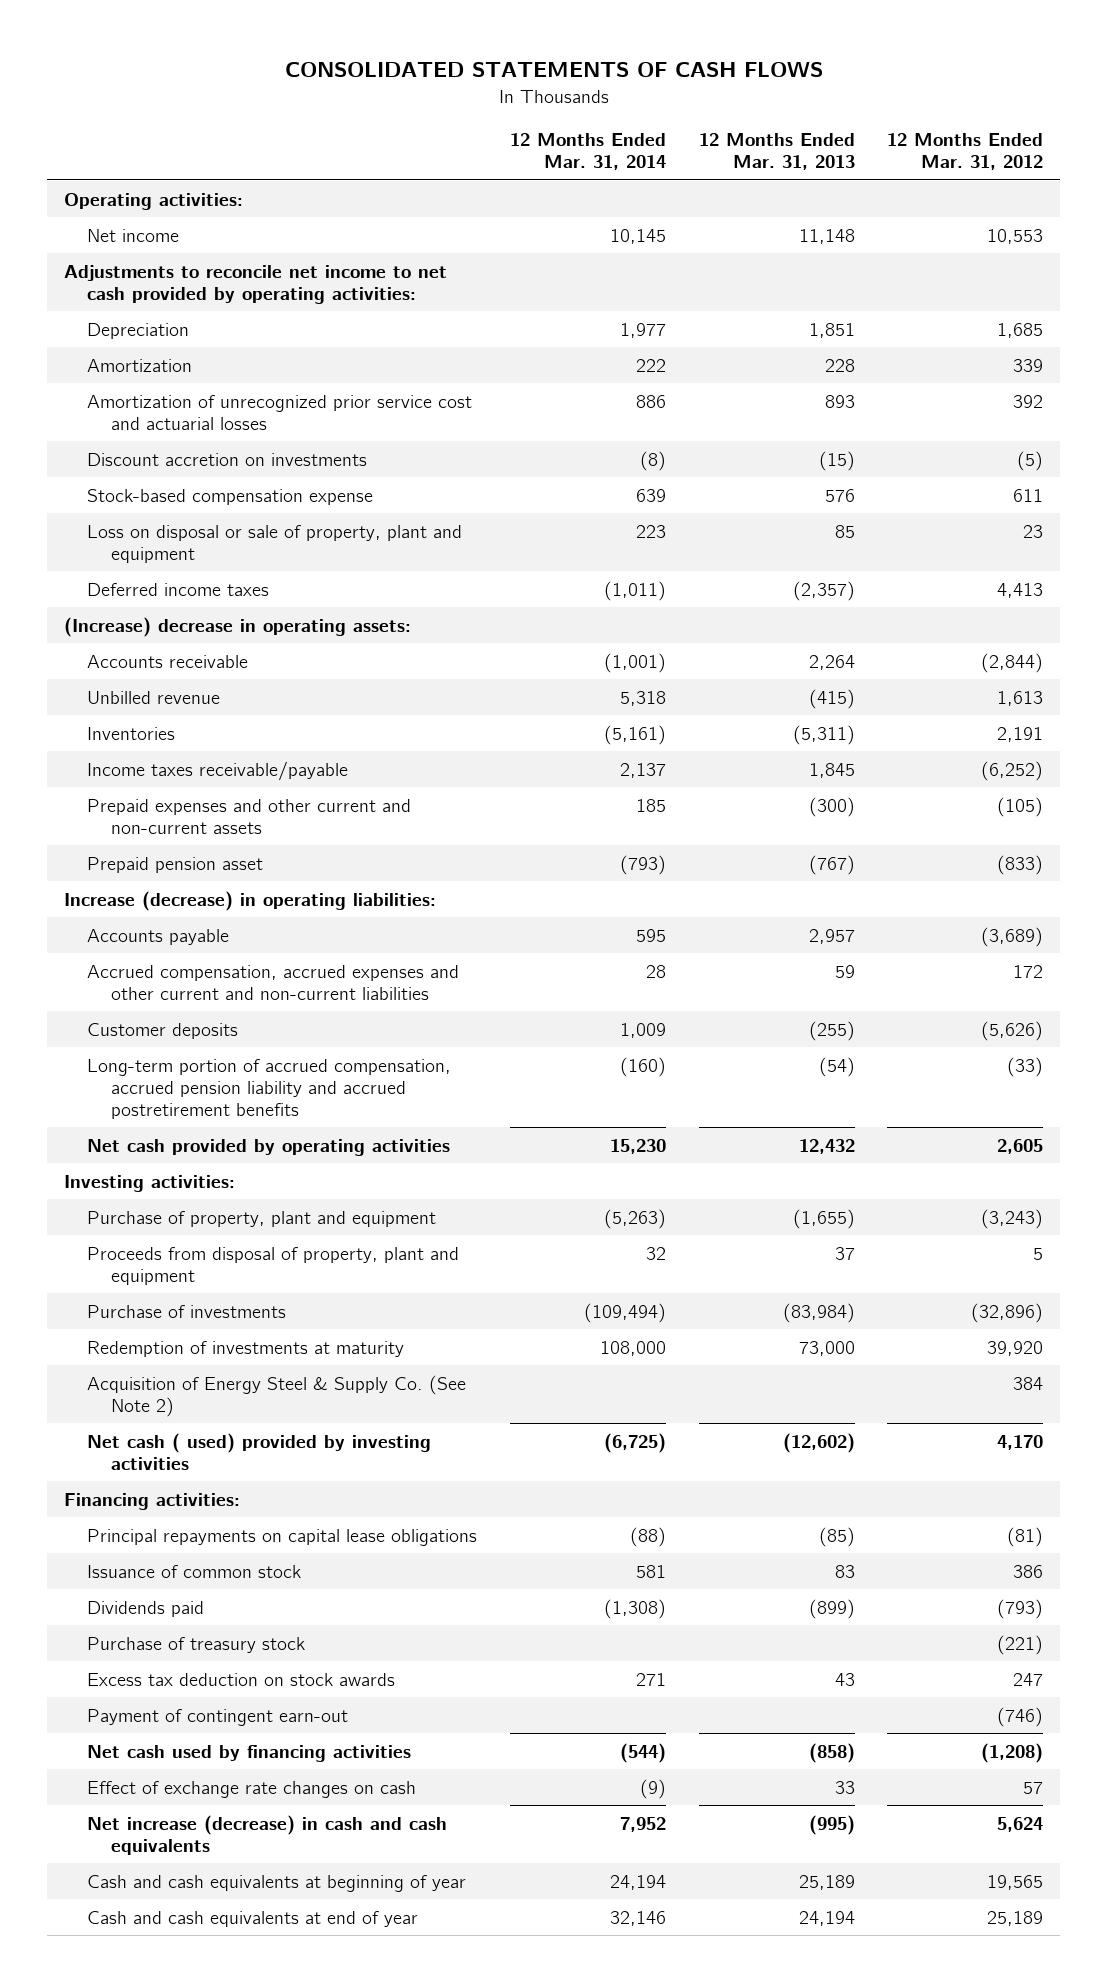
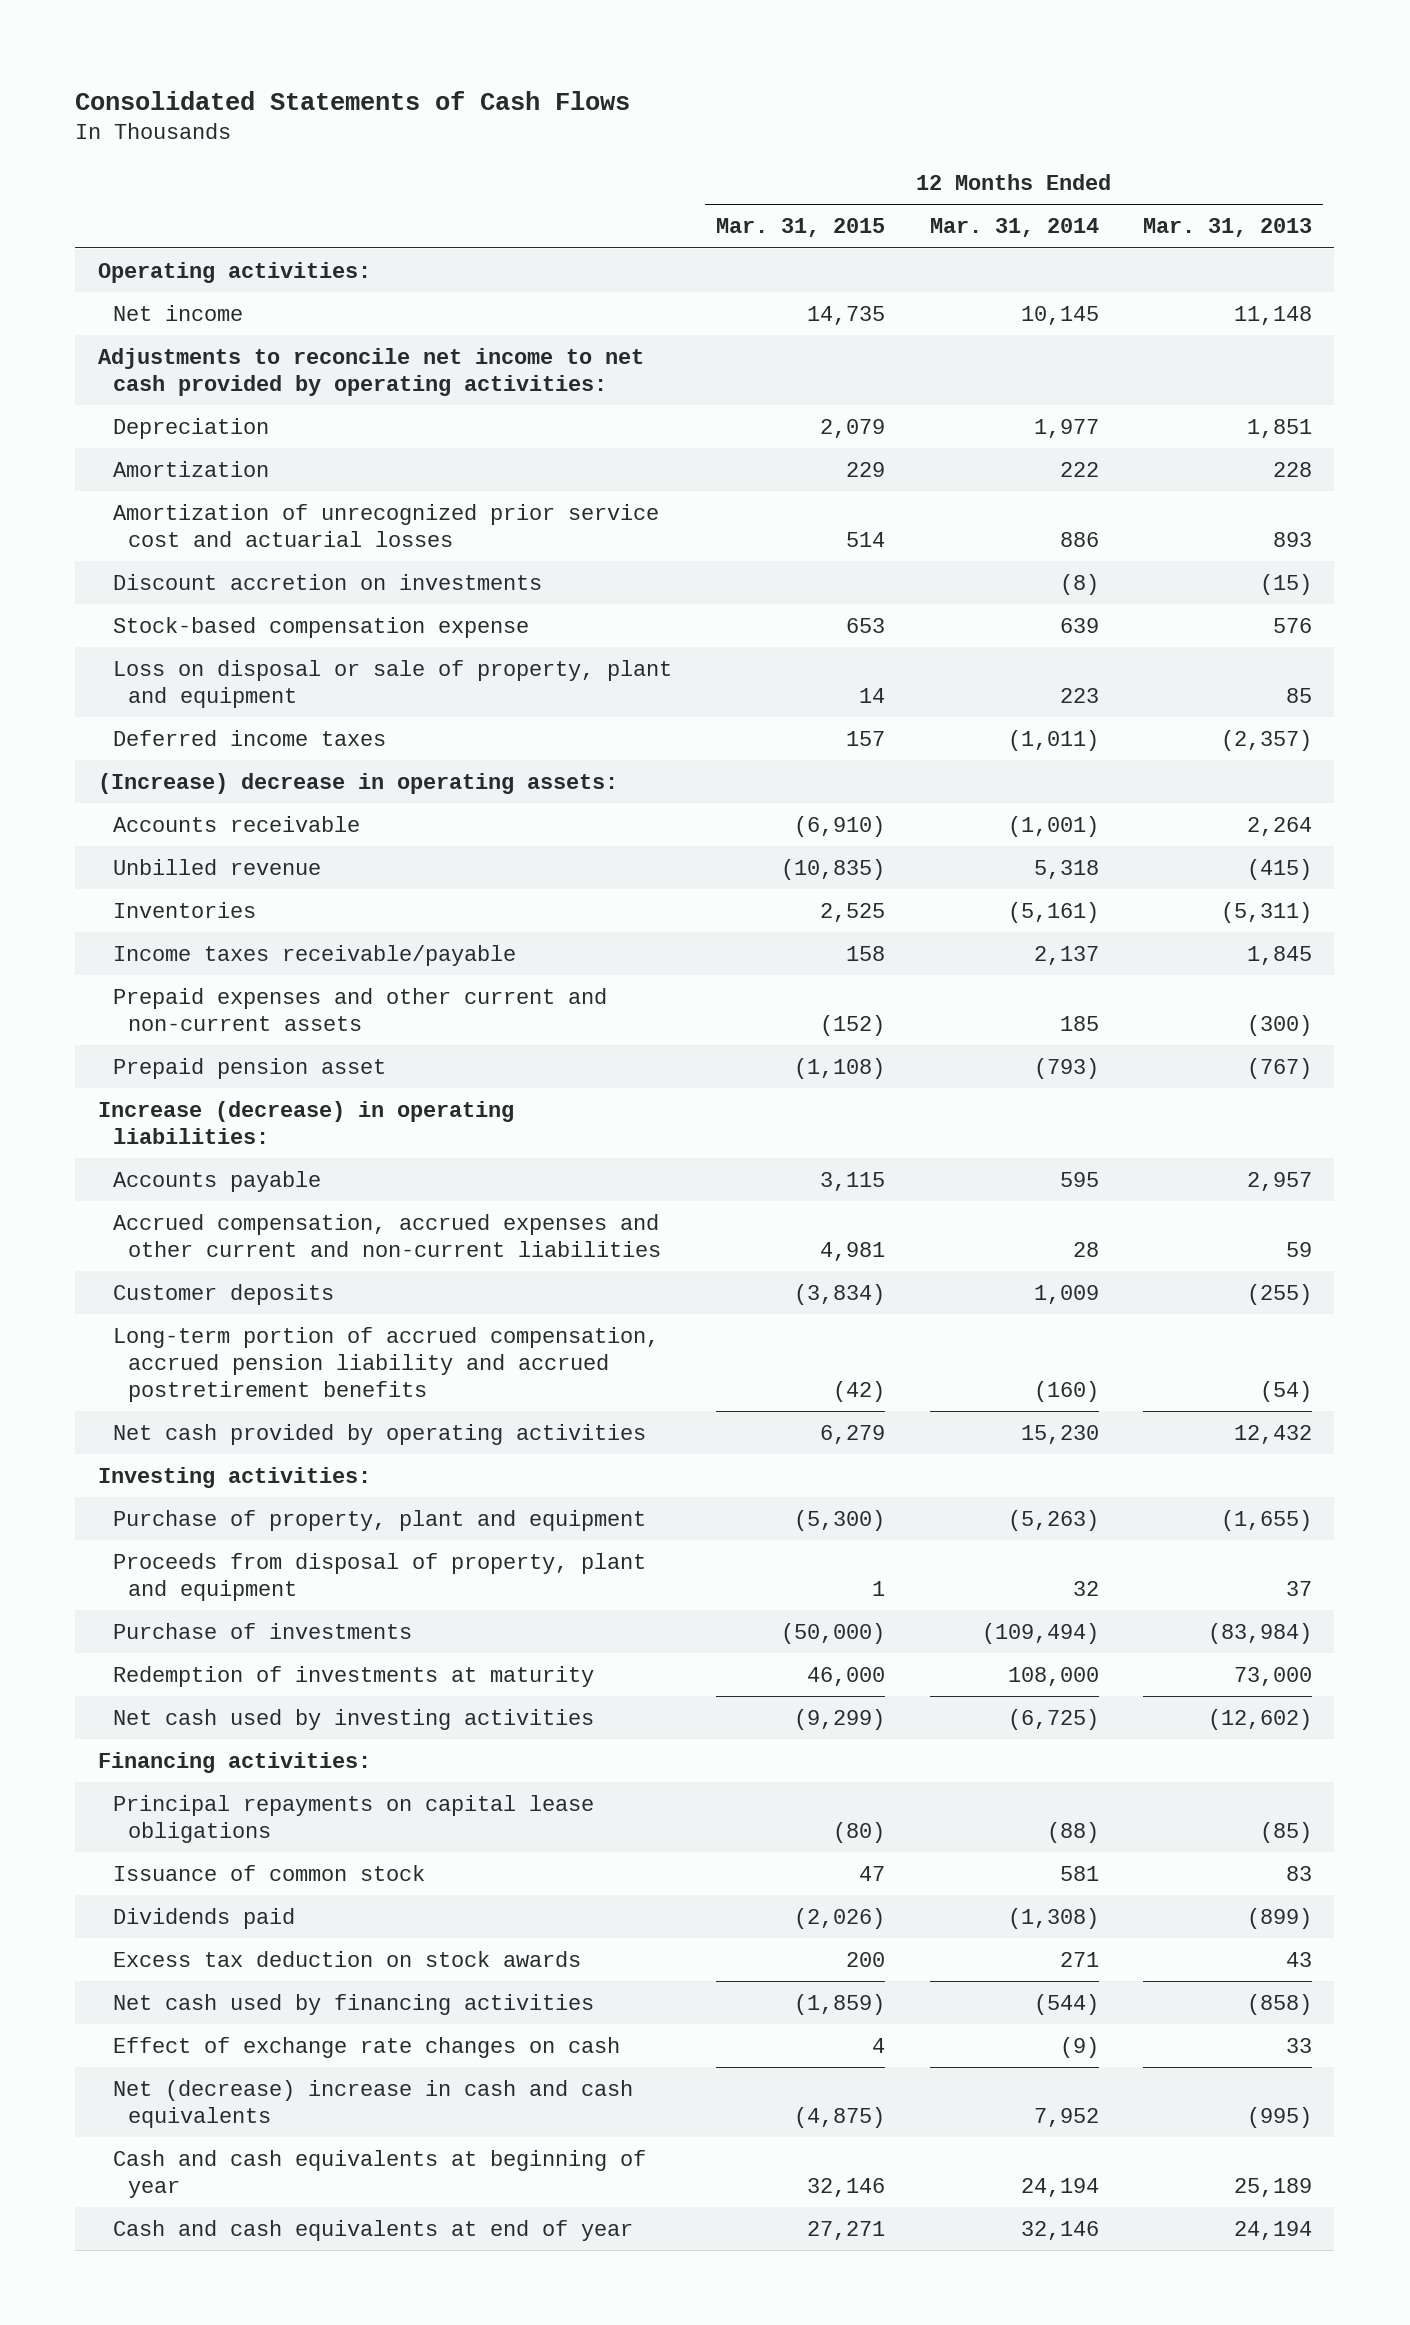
[284,61,823,77] CONSOLIDATED STATEMENTS OF CASH FLOWS -> [75,90,631,110] Consolidated Statements of Cash Flows
[887,133,1044,171] 12 Months Ended Mar. 31, 2012 -> none
none -> [716,218,886,238] Mar. 31, 2015
[87,1374,467,1417] Acquisition of Energy Steel & Supply Co. (See Note 2) -> none
[87,1432,432,1470] Net cash ( used) provided by investing activities -> [113,1708,595,1730] Net cash used by investing activities
[87,1636,306,1653] Purchase of treasury stock -> none
[87,1708,349,1726] Payment of contingent earn-out -> none
[87,1814,448,1855] Net increase (decrease) in cash and cash equivalents -> [113,2079,634,2129] Net (decrease) increase in cash and cash equivalents

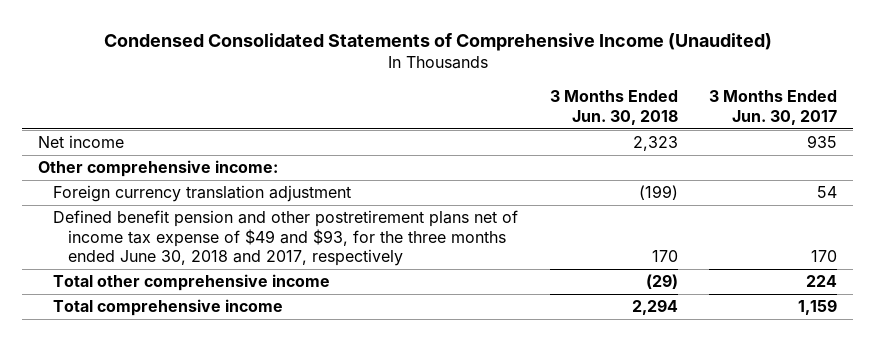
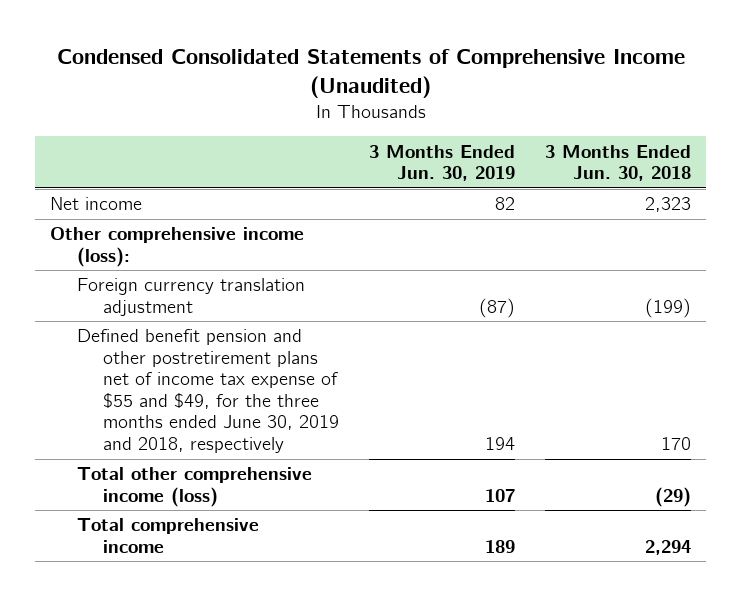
[709,90,838,125] 3 Months Ended Jun. 30, 2017 -> none
none -> [369,144,516,182] 3 Months Ended Jun. 30, 2019
[37,160,278,178] Other comprehensive income: -> [50,227,305,267] Other comprehensive income (loss):
[52,210,518,267] Defined benefit pension and other postretirement plans net of income tax expense of $49 and $93, for the three months ended June 30, 2018 and 2017, respectively -> [76,329,340,453] Defined benefit pension and other postretirement plans net of income tax expense of $55 and $49, for the three months ended June 30, 2019 and 2018, respectively
[52,274,330,292] Total other comprehensive income -> [76,467,312,507] Total other comprehensive income (loss)

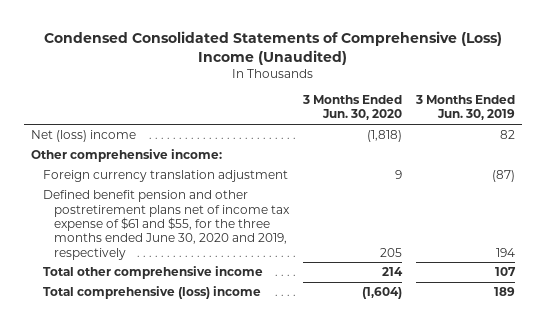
[56,49,685,98] Condensed Consolidated Statements of Comprehensive Income (Unaudited) -> [43,31,502,65] Condensed Consolidated Statements of Comprehensive (Loss) Income (Unaudited)
[545,144,692,182] 3 Months Ended Jun. 30, 2018 -> none
none -> [301,95,402,121] 3 Months Ended Jun. 30, 2020
[50,197,143,211] Net income -> [31,130,137,143] Net (loss) income
[50,227,305,267] Other comprehensive income (loss): -> [31,149,223,163] Other comprehensive income:
[76,329,340,453] Defined benefit pension and other postretirement plans net of income tax expense of $55 and $49, for the three months ended June 30, 2019 and 2018, respectively -> [42,190,290,260] Defined benefit pension and other postretirement plans net of income tax expense of $61 and $55, for the three months ended June 30, 2020 and 2019, respectively
[76,467,312,507] Total other comprehensive income (loss) -> [42,266,263,280] Total other comprehensive income
[76,518,259,553] Total comprehensive income -> [42,286,261,300] Total comprehensive (loss) income

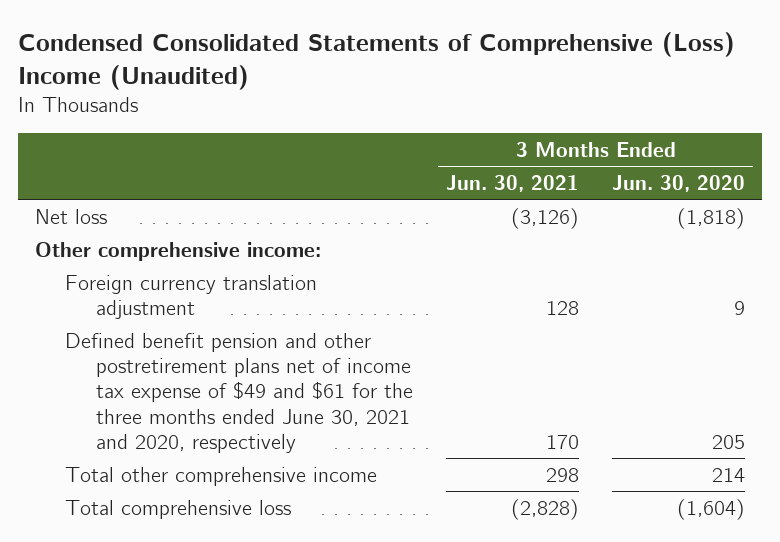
[414,95,515,121] 3 Months Ended Jun. 30, 2019 -> none
none -> [446,174,580,192] Jun. 30, 2021
[31,130,137,143] Net (loss) income -> [34,208,107,224] Net loss
[42,190,290,260] Defined benefit pension and other postretirement plans net of income tax expense of $61 and $55, for the three months ended June 30, 2020 and 2019, respectively -> [65,332,414,453] Defined benefit pension and other postretirement plans net of income tax expense of $49 and $61 for the three months ended June 30, 2021 and 2020, respectively
[42,286,261,300] Total comprehensive (loss) income -> [65,499,292,519] Total comprehensive loss

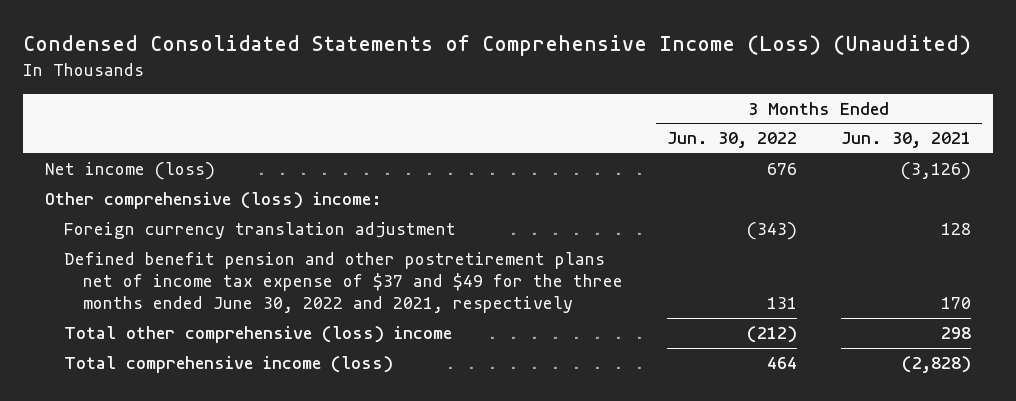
[18,31,736,90] Condensed Consolidated Statements of Comprehensive (Loss) Income (Unaudited) -> [22,35,971,57] Condensed Consolidated Statements of Comprehensive Income (Loss) (Unaudited)
[612,174,746,192] Jun. 30, 2020 -> none
none -> [666,132,797,149] Jun. 30, 2022
[34,208,107,224] Net loss -> [44,162,215,181] Net income (loss)
[34,241,321,261] Other comprehensive income: -> [44,192,382,210] Other comprehensive (loss) income:
[65,332,414,453] Defined benefit pension and other postretirement plans net of income tax expense of $49 and $61 for the three months ended June 30, 2021 and 2020, respectively -> [63,252,623,314] Defined benefit pension and other postretirement plans net of income tax expense of $37 and $49 for the three months ended June 30, 2022 and 2021, respectively
[65,466,378,486] Total other comprehensive income -> [63,326,452,344] Total other comprehensive (loss) income
[65,499,292,519] Total comprehensive loss -> [63,356,393,374] Total comprehensive income (loss)

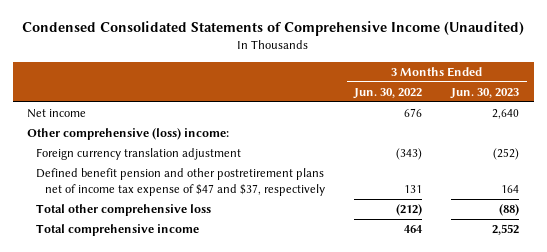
[22,35,971,57] Condensed Consolidated Statements of Comprehensive Income (Loss) (Unaudited) -> [22,21,525,37] Condensed Consolidated Statements of Comprehensive Income (Unaudited)
[840,132,971,149] Jun. 30, 2021 -> none
none -> [450,87,520,99] Jun. 30, 2023
[44,162,215,181] Net income (loss) -> [27,109,87,119] Net income
[63,252,623,314] Defined benefit pension and other postretirement plans net of income tax expense of $37 and $49 for the three months ended June 30, 2022 and 2021, respectively -> [36,168,326,197] Defined benefit pension and other postretirement plans net of income tax expense of $47 and $37, respectively
[63,326,452,344] Total other comprehensive (loss) income -> [36,204,212,217] Total other comprehensive loss
[63,356,393,374] Total comprehensive income (loss) -> [36,224,200,237] Total comprehensive income

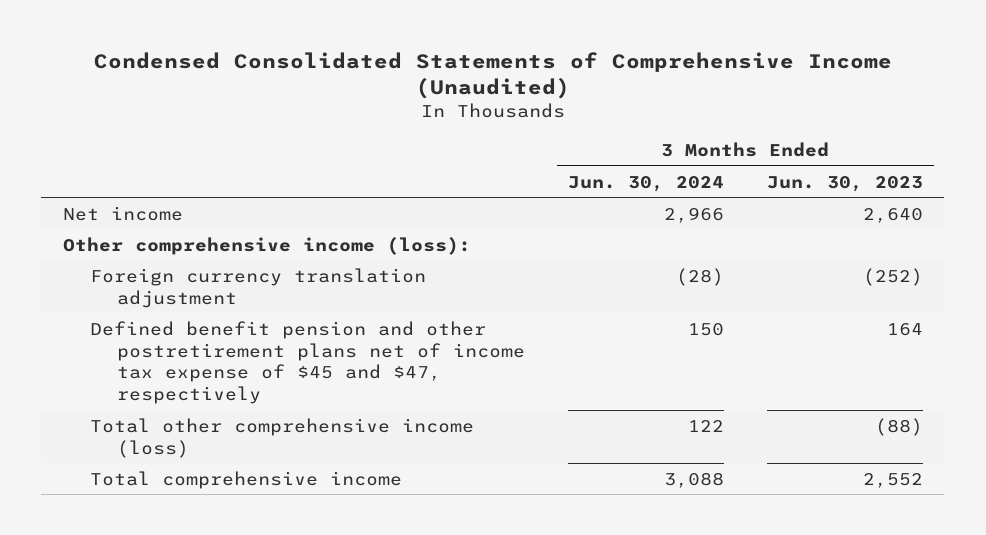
[353,87,423,99] Jun. 30, 2022 -> none
none -> [567,175,724,192] Jun. 30, 2024
[27,128,230,141] Other comprehensive (loss) income: -> [62,236,471,255] Other comprehensive income (loss):
[36,168,326,197] Defined benefit pension and other postretirement plans net of income tax expense of $47 and $37, respectively -> [89,320,525,405] Defined benefit pension and other postretirement plans net of income tax expense of $45 and $47, respectively
[36,204,212,217] Total other comprehensive loss -> [89,417,474,458] Total other comprehensive income (loss)

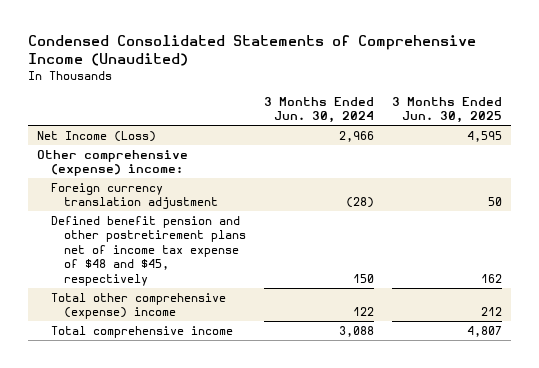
[766,175,923,192] Jun. 30, 2023 -> none
none -> [392,96,503,124] 3 Months Ended Jun. 30, 2025
[62,205,183,221] Net income -> [37,130,157,142] Net Income (Loss)
[62,236,471,255] Other comprehensive income (loss): -> [37,149,189,177] Other comprehensive (expense) income:
[89,320,525,405] Defined benefit pension and other postretirement plans net of income tax expense of $45 and $47, respectively -> [50,215,247,286] Defined benefit pension and other postretirement plans net of income tax expense of $48 and $45, respectively
[89,417,474,458] Total other comprehensive income (loss) -> [50,292,226,320] Total other comprehensive (expense) income

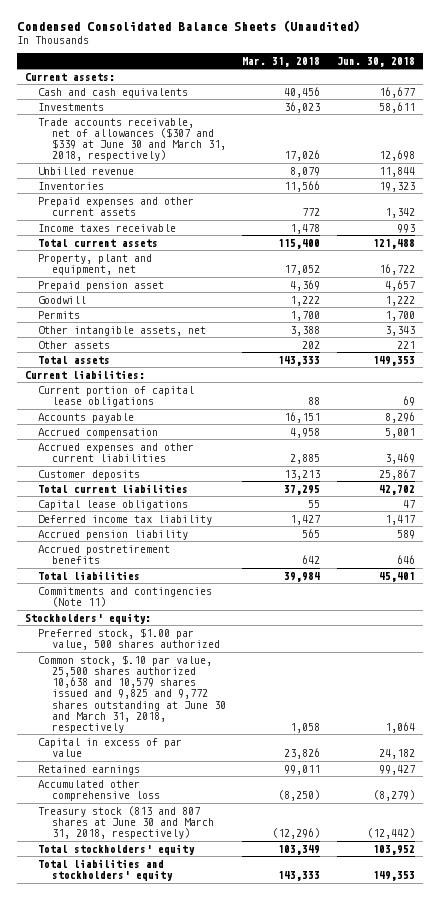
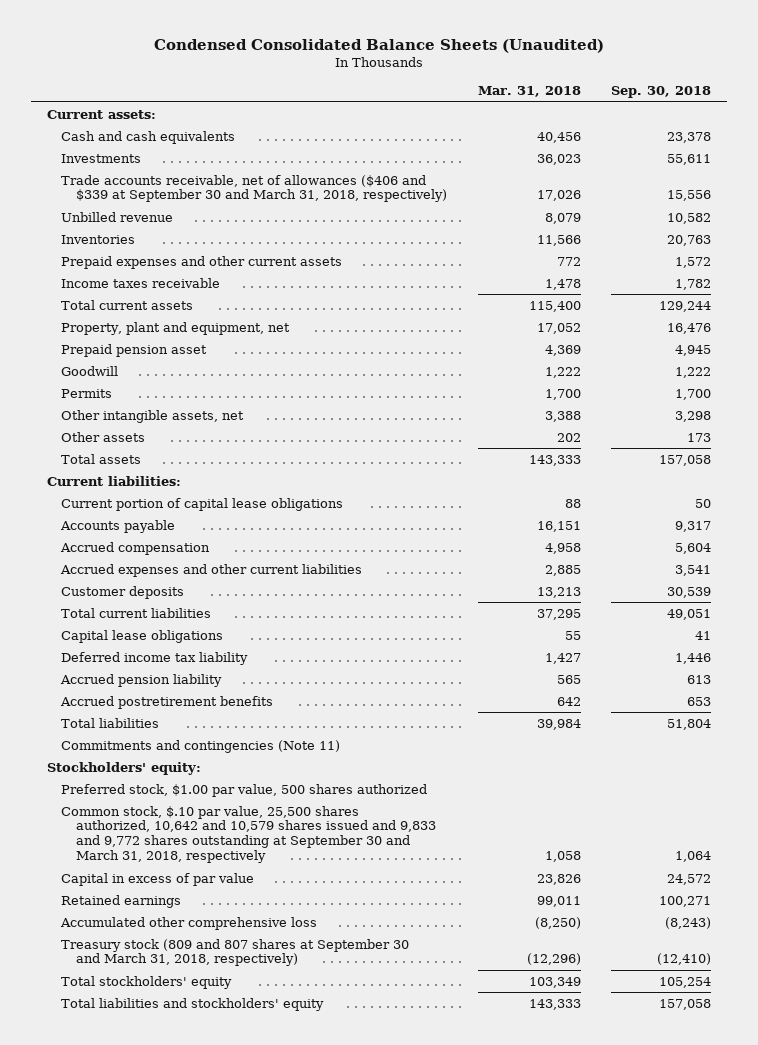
[336,56,415,67] Jun. 30, 2018 -> none
none -> [611,86,712,99] Sep. 30, 2018
[38,117,227,162] Trade accounts receivable, net of allowances ($307 and $339 at June 30 and March 31, 2018, respectively) -> [61,174,447,203] Trade accounts receivable, net of allowances ($406 and $339 at September 30 and March 31, 2018, respectively)
[38,654,227,734] Common stock, $.10 par value, 25,500 shares authorized 10,638 and 10,579 shares issued and 9,825 and 9,772 shares outstanding at June 30 and March 31, 2018, respectively -> [61,805,436,863] Common stock, $.10 par value, 25,500 shares authorized, 10,642 and 10,579 shares issued and 9,833 and 9,772 shares outstanding at September 30 and March 31, 2018, respectively
[38,805,215,840] Treasury stock (813 and 807 shares at June 30 and March 31, 2018, respectively) -> [61,938,410,967] Treasury stock (809 and 807 shares at September 30 and March 31, 2018, respectively)

